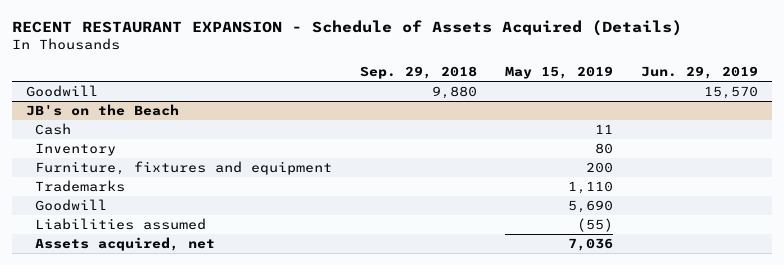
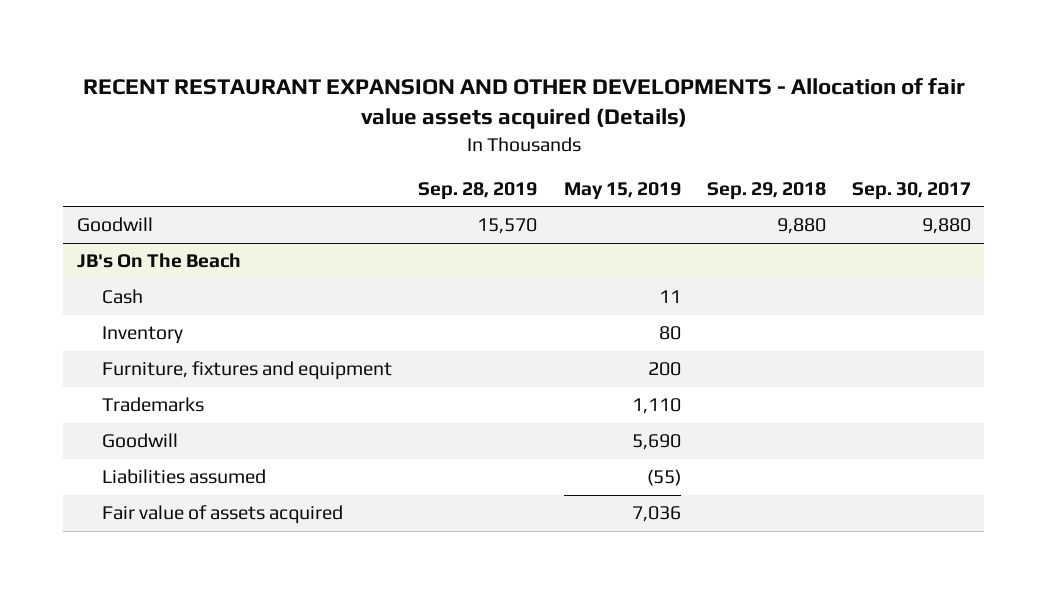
[12,20,683,37] RECENT RESTAURANT EXPANSION - Schedule of Assets Acquired (Details) -> [82,77,965,130] RECENT RESTAURANT EXPANSION AND OTHER DEVELOPMENTS - Allocation of fair value assets acquired (Details)
[640,66,758,80] Jun. 29, 2019 -> none
none -> [418,181,538,200] Sep. 28, 2019
none -> [852,181,972,200] Sep. 30, 2017
[26,103,180,116] JB's on the Beach -> [76,253,241,269] JB's On The Beach
[35,236,216,251] Assets acquired, net -> [101,505,343,525] Fair value of assets acquired

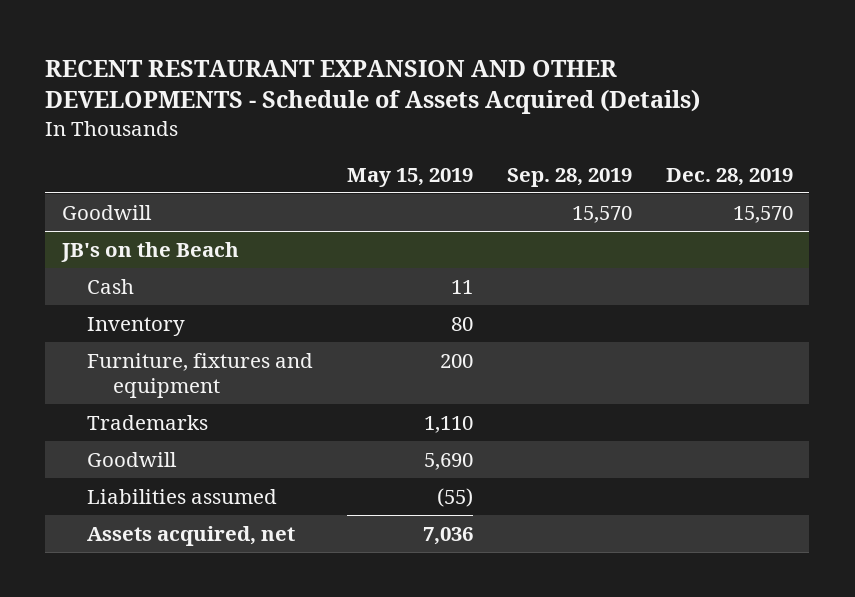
[82,77,965,130] RECENT RESTAURANT EXPANSION AND OTHER DEVELOPMENTS - Allocation of fair value assets acquired (Details) -> [45,59,701,115] RECENT RESTAURANT EXPANSION AND OTHER DEVELOPMENTS - Schedule of Assets Acquired (Details)
[706,181,826,200] Sep. 29, 2018 -> none
[852,181,972,200] Sep. 30, 2017 -> none
none -> [665,167,793,186] Dec. 28, 2019
[76,253,241,269] JB's On The Beach -> [61,241,240,262] JB's on the Beach
[101,505,343,525] Fair value of assets acquired -> [87,525,296,546] Assets acquired, net

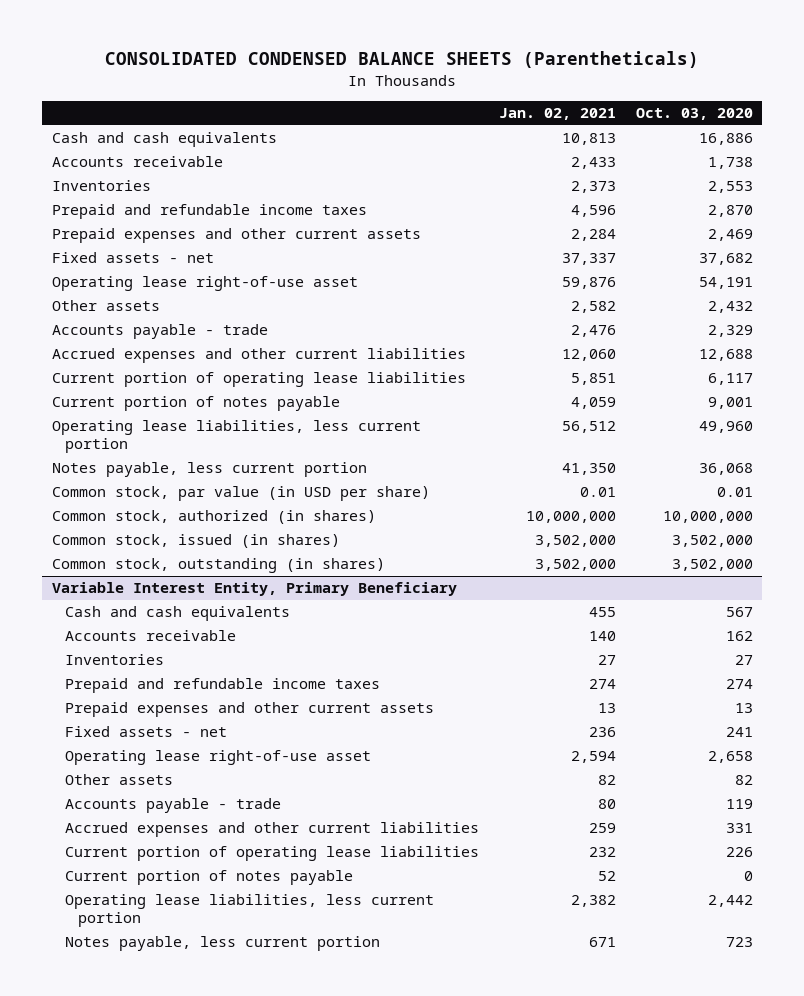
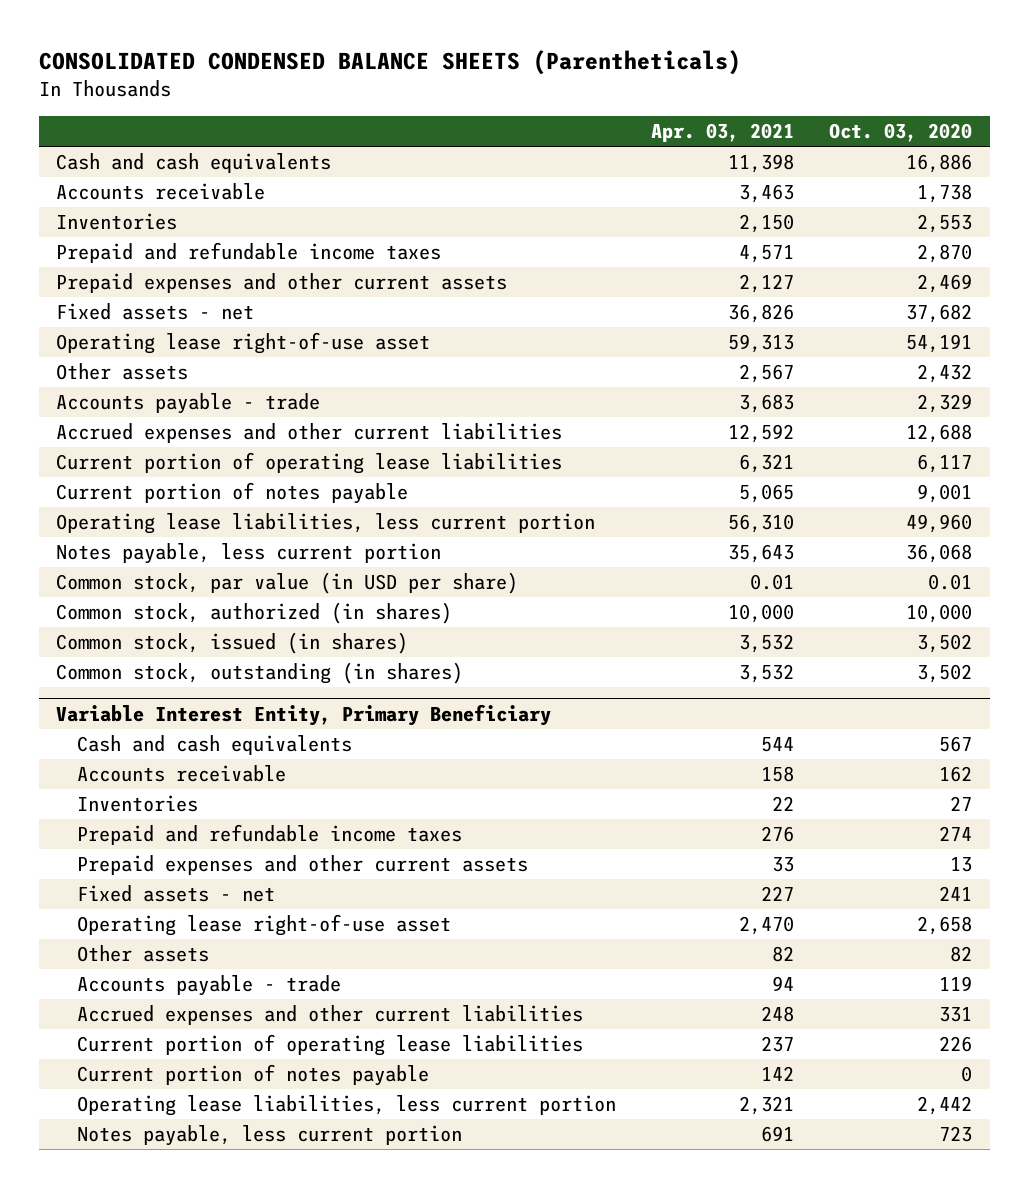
[498,108,616,121] Jan. 02, 2021 -> none
none -> [651,123,795,143] Apr. 03, 2021
[662,511,753,524] 10,000,000 -> [906,604,973,624] 10,000
[671,535,753,548] 3,502,000 -> [917,634,973,654] 3,502
[671,559,753,572] 3,502,000 -> [917,664,973,684] 3,502

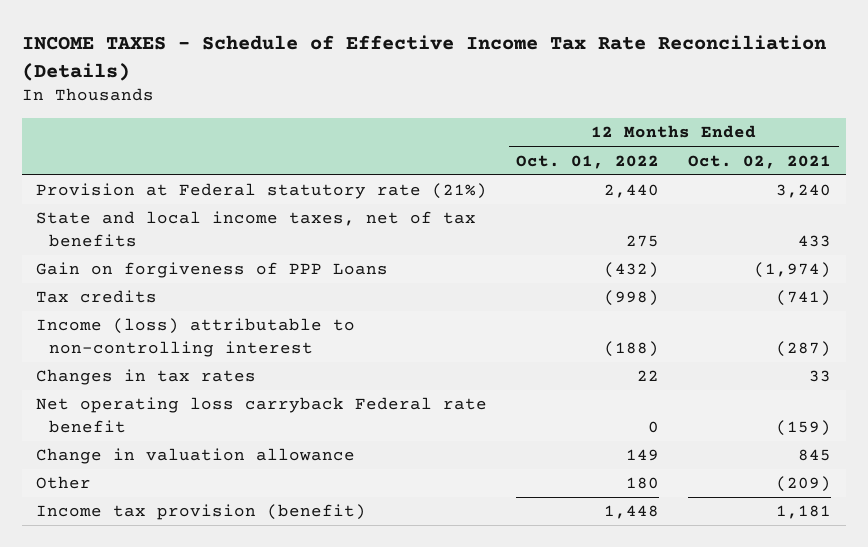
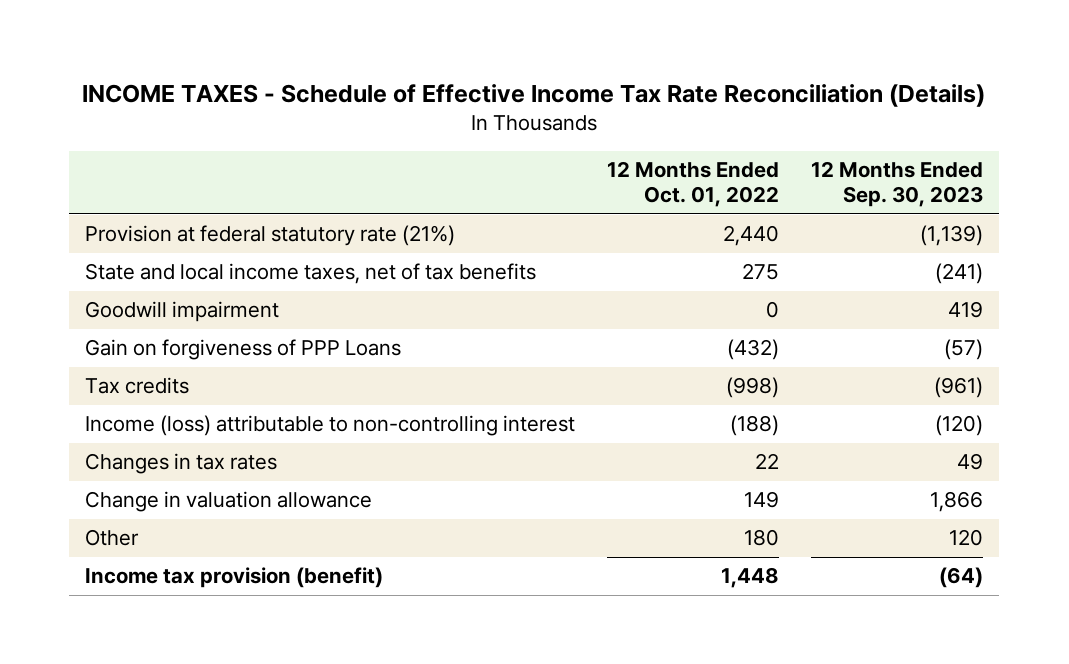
[688,154,832,169] Oct. 02, 2021 -> none
none -> [811,161,984,208] 12 Months Ended Sep. 30, 2023
[36,183,488,200] Provision at Federal statutory rate (21%) -> [85,225,456,247] Provision at federal statutory rate (21%)
none -> [85,301,280,323] Goodwill impairment
[36,397,488,433] Net operating loss carryback Federal rate benefit -> none

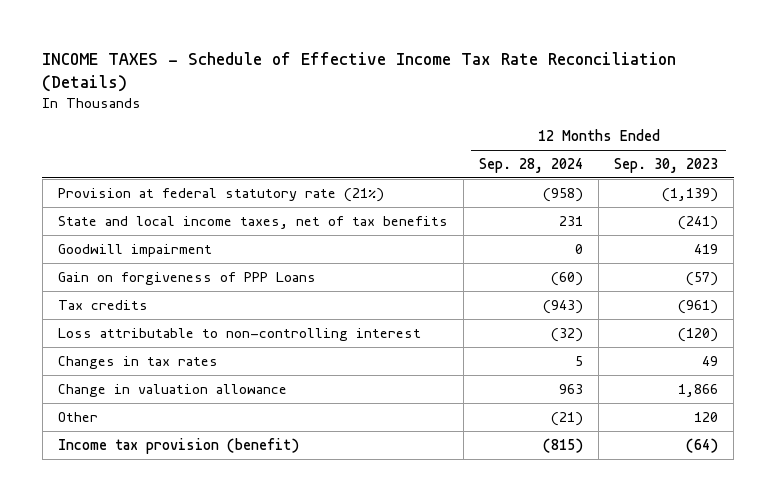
[607,161,780,208] 12 Months Ended Oct. 01, 2022 -> none
none -> [479,157,584,173] Sep. 28, 2024
[85,415,576,437] Income (loss) attributable to non-controlling interest -> [58,327,422,341] Loss attributable to non-controlling interest

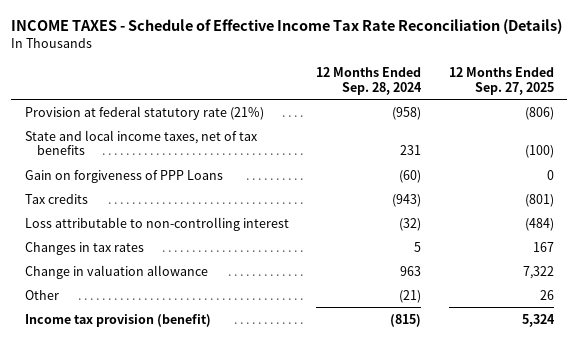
[614,157,719,173] Sep. 30, 2023 -> none
none -> [448,66,554,95] 12 Months Ended Sep. 27, 2025
[58,243,213,257] Goodwill impairment -> none

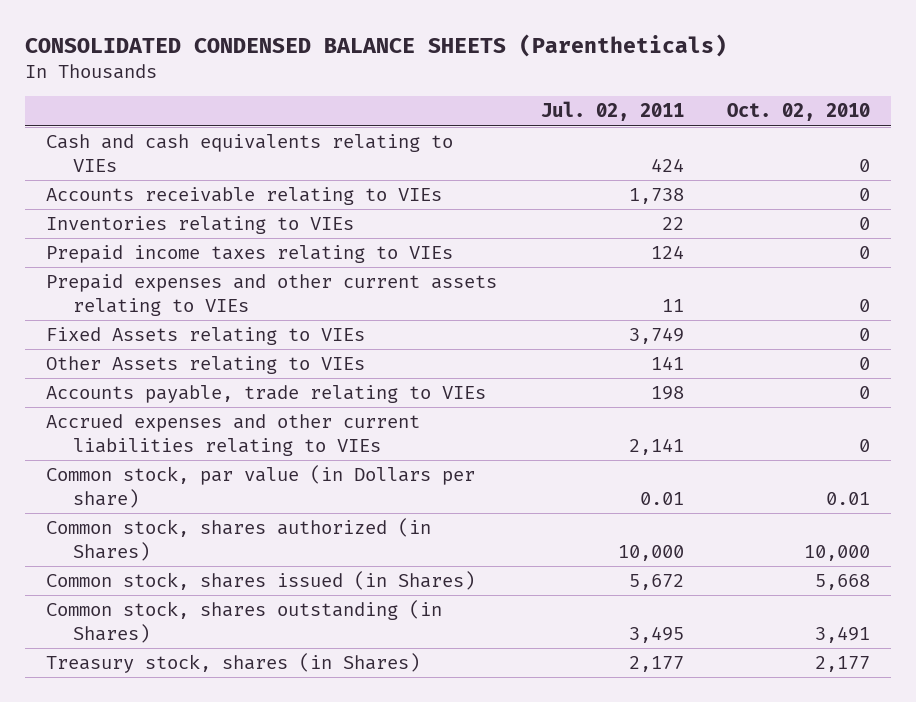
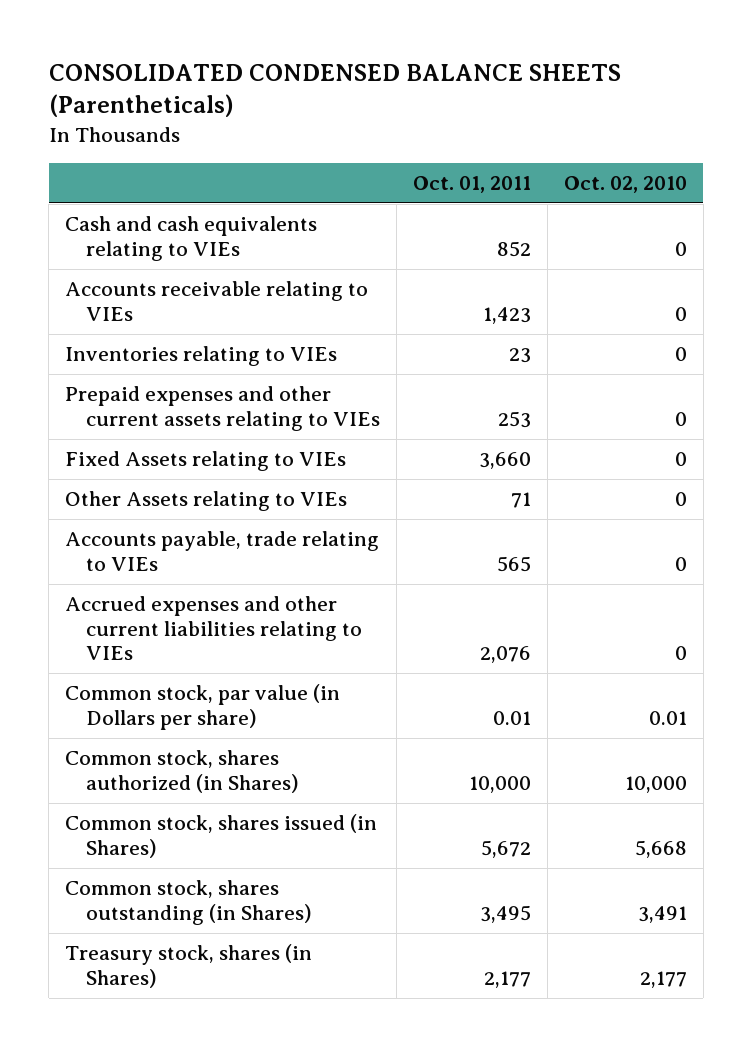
[540,101,684,122] Jul. 02, 2011 -> none
none -> [412,175,531,193] Oct. 01, 2011
[46,245,454,264] Prepaid income taxes relating to VIEs -> none

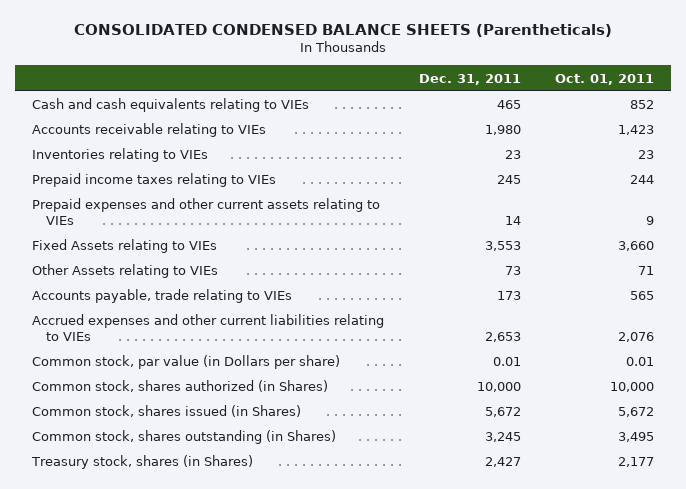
[563,175,687,193] Oct. 02, 2010 -> none
none -> [418,73,521,85] Dec. 31, 2011
none -> [32,173,277,188] Prepaid income taxes relating to VIEs
[497,410,531,428] 253 -> [645,215,654,225] 9

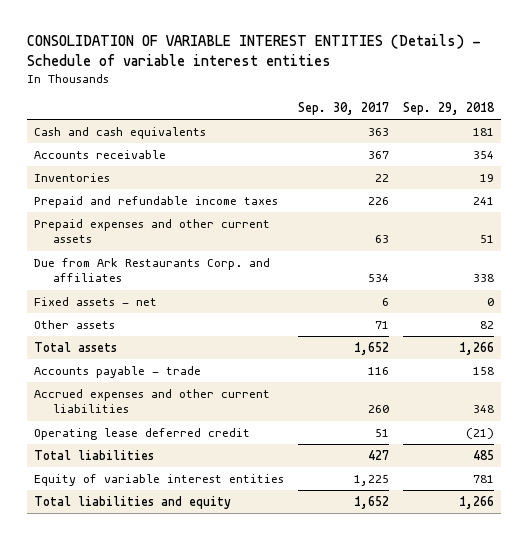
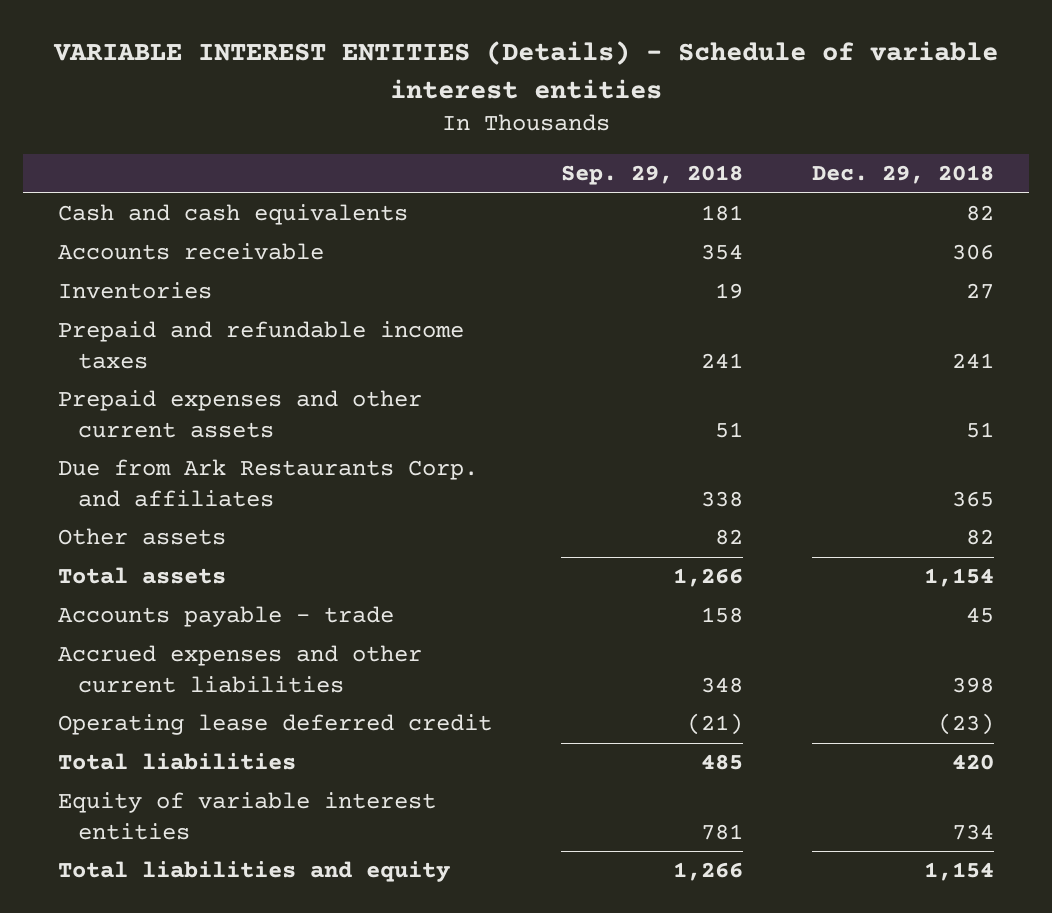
[26,34,481,66] CONSOLIDATION OF VARIABLE INTEREST ENTITIES (Details) - Schedule of variable interest entities -> [53,41,999,99] VARIABLE INTEREST ENTITIES (Details) - Schedule of variable interest entities
[298,101,390,115] Sep. 30, 2017 -> none
none -> [812,165,995,185] Dec. 29, 2018
[33,297,157,307] Fixed assets - net -> none

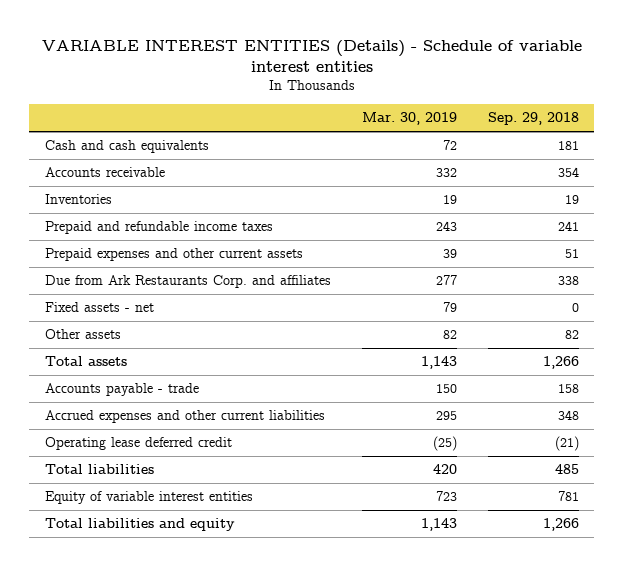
[812,165,995,185] Dec. 29, 2018 -> none
none -> [361,112,457,126] Mar. 30, 2019
none -> [44,302,154,313] Fixed assets - net

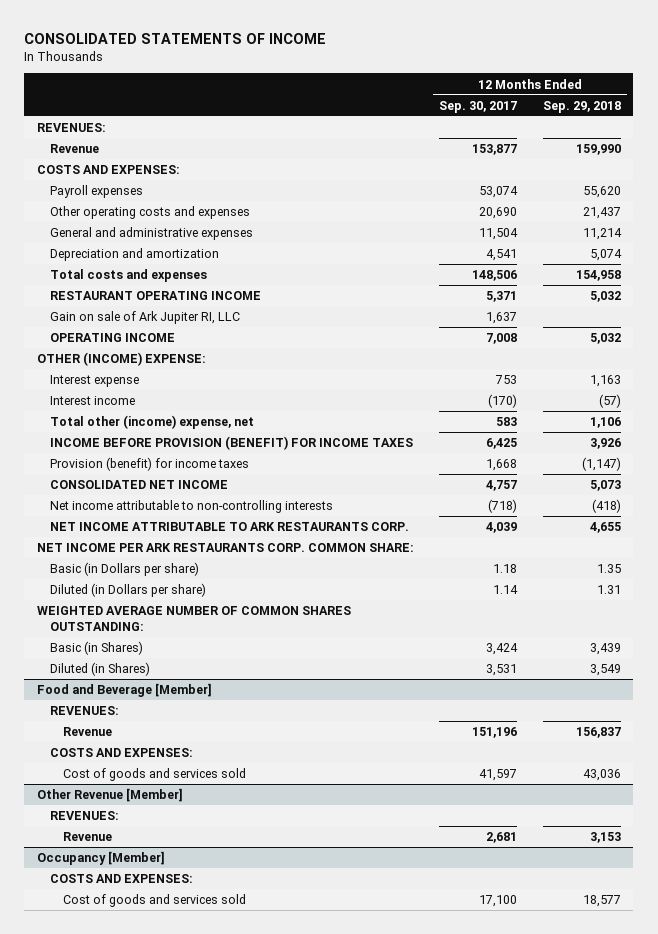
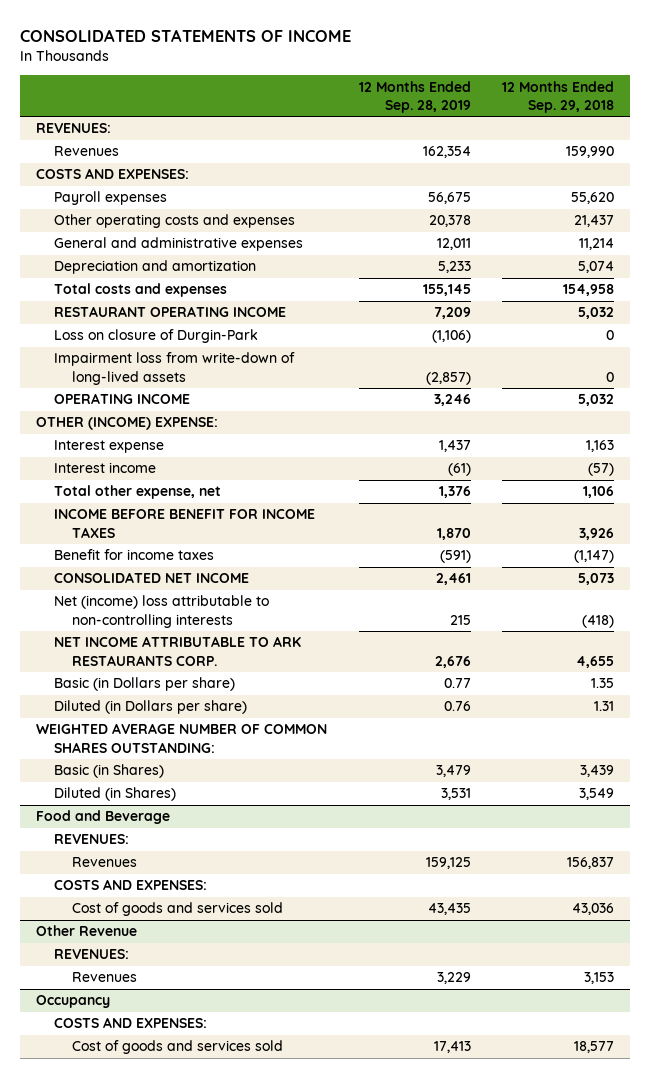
[439,100,518,113] Sep. 30, 2017 -> none
none -> [358,80,471,114] 12 Months Ended Sep. 28, 2019
[50,144,100,154] Revenue -> [53,146,119,157] Revenues
[50,311,241,325] Gain on sale of Ark Jupiter RI, LLC -> none
none -> [53,329,258,344] Loss on closure of Durgin-Park
none -> [53,352,295,385] Impairment loss from write-down of long-lived assets
[50,415,255,430] Total other (income) expense, net -> [53,485,221,500] Total other expense, net
[50,436,414,451] INCOME BEFORE PROVISION (BENEFIT) FOR INCOME TAXES -> [53,509,315,538] INCOME BEFORE BENEFIT FOR INCOME TAXES
[50,457,250,472] Provision (benefit) for income taxes -> [53,549,214,561] Benefit for income taxes
[50,500,334,514] Net income attributable to non-controlling interests -> [53,595,269,628] Net (income) loss attributable to non-controlling interests
[37,543,415,553] NET INCOME PER ARK RESTAURANTS CORP. COMMON SHARE: -> none
[37,683,213,698] Food and Beverage [Member] -> [36,810,171,825] Food and Beverage
[63,727,113,737] Revenue -> [71,857,137,868] Revenues
[37,788,184,803] Other Revenue [Member] -> [36,925,138,937] Other Revenue
[63,832,113,842] Revenue -> [71,972,137,983] Revenues
[37,851,166,866] Occupancy [Member] -> [36,995,111,1009] Occupancy

